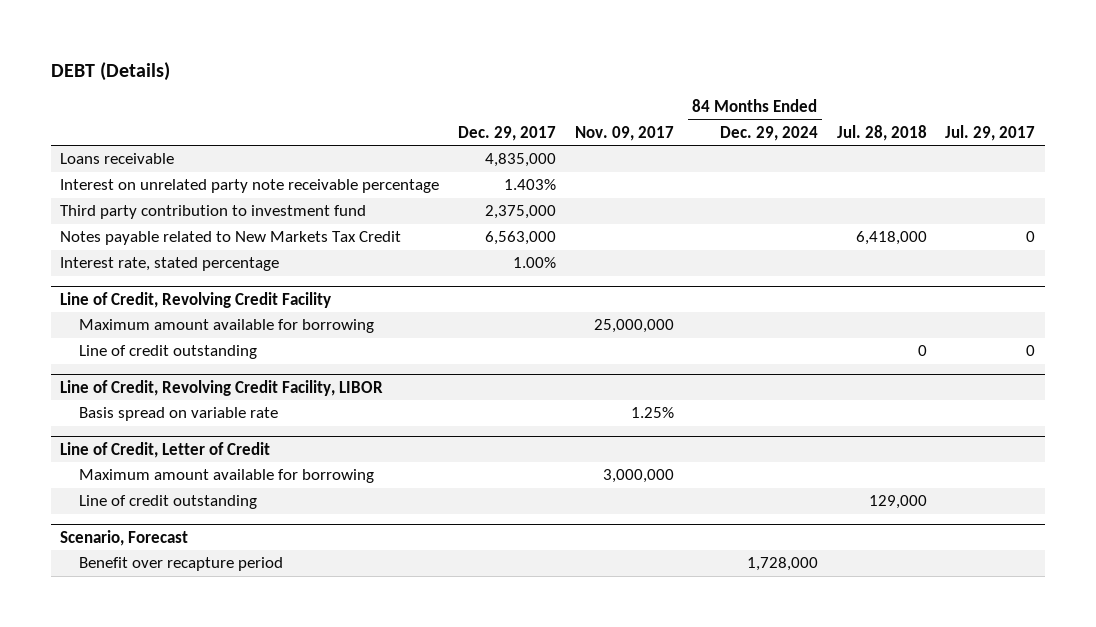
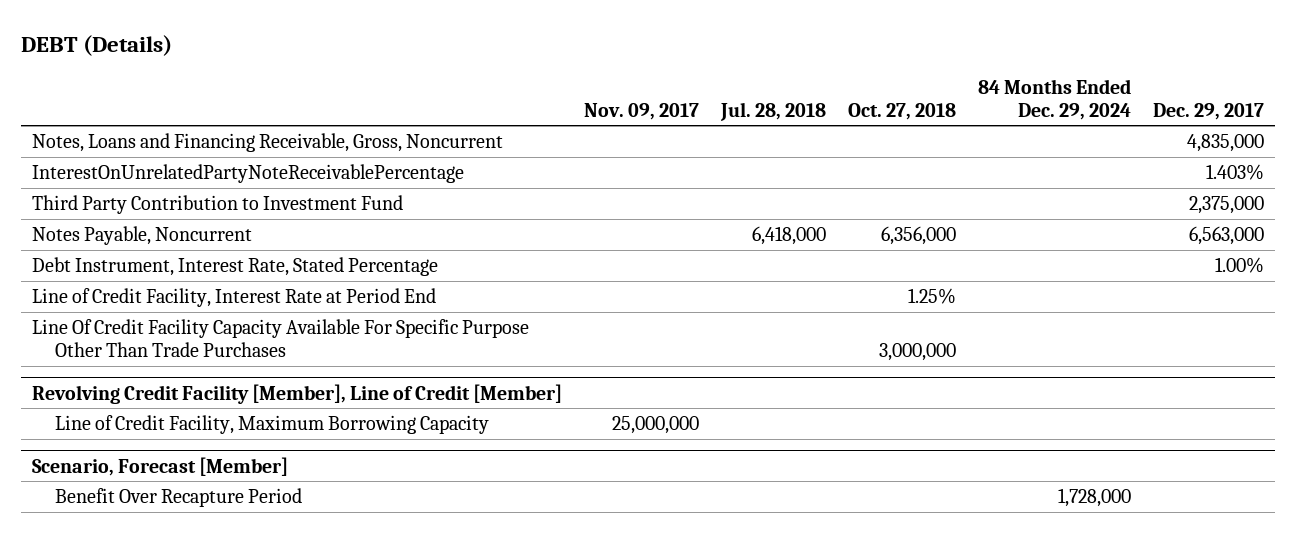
[945,125,1036,142] Jul. 29, 2017 -> none
none -> [848,102,957,120] Oct. 27, 2018
[79,345,258,360] Line of credit outstanding -> none
[60,379,384,396] Line of Credit, Revolving Credit Facility, LIBOR -> none
[79,407,279,422] Basis spread on variable rate -> none
[60,441,271,458] Line of Credit, Letter of Credit -> none
[79,469,375,484] Maximum amount available for borrowing -> none
[79,495,258,510] Line of credit outstanding -> none
[60,153,175,165] Loans receivable -> [31,133,503,153] Notes, Loans and Financing Receivable, Gross, Noncurrent
[60,179,440,194] Interest on unrelated party note receivable percentage -> [31,164,464,184] InterestOnUnrelatedPartyNoteReceivablePercentage
[60,205,367,220] Third party contribution to investment fund -> [31,195,403,215] Third Party Contribution to Investment Fund
[60,231,402,246] Notes payable related to New Markets Tax Credit -> [31,226,252,246] Notes Payable, Noncurrent
[60,257,280,272] Interest rate, stated percentage -> [31,257,438,277] Debt Instrument, Interest Rate, Stated Percentage
none -> [31,288,436,308] Line of Credit Facility, Interest Rate at Period End
none -> [31,319,529,357] Line Of Credit Facility Capacity Available For Specific Purpose Other Than Trade Purchases
[60,291,332,308] Line of Credit, Revolving Credit Facility -> [31,383,562,404] Revolving Credit Facility [Member], Line of Credit [Member]
[79,319,375,334] Maximum amount available for borrowing -> [54,415,489,435] Line of Credit Facility, Maximum Borrowing Capacity
[60,529,189,546] Scenario, Forecast -> [31,456,288,476] Scenario, Forecast [Member]
[79,557,284,572] Benefit over recapture period -> [54,488,302,508] Benefit Over Recapture Period

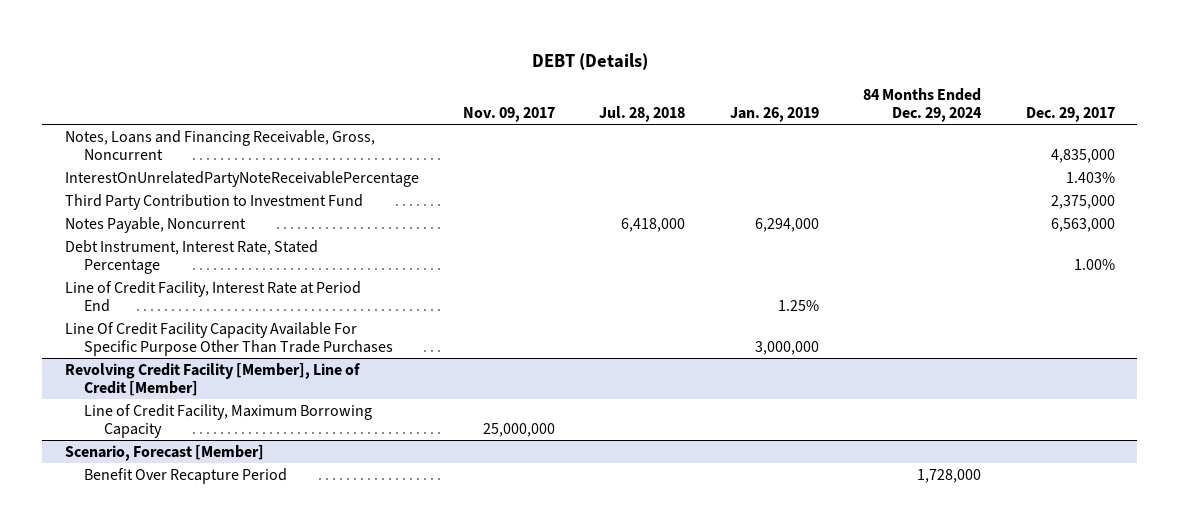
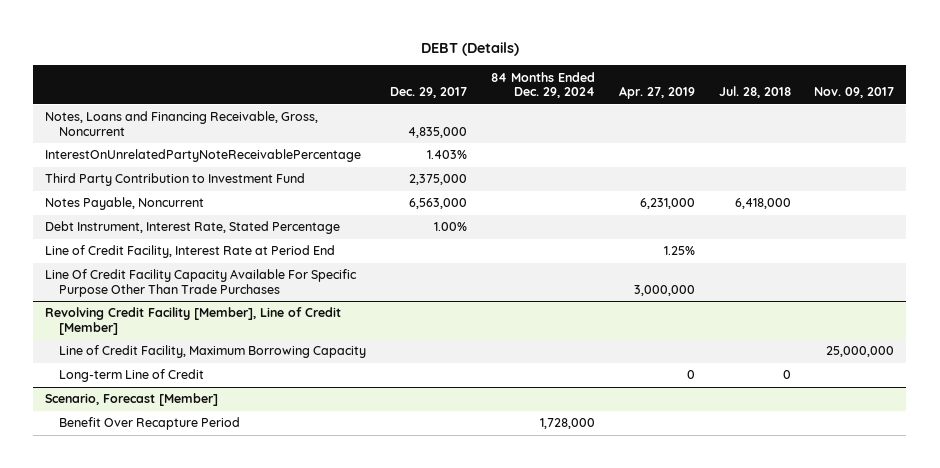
[729,107,819,123] Jan. 26, 2019 -> none
none -> [618,86,695,100] Apr. 27, 2019
none -> [59,369,205,383] Long-term Line of Credit

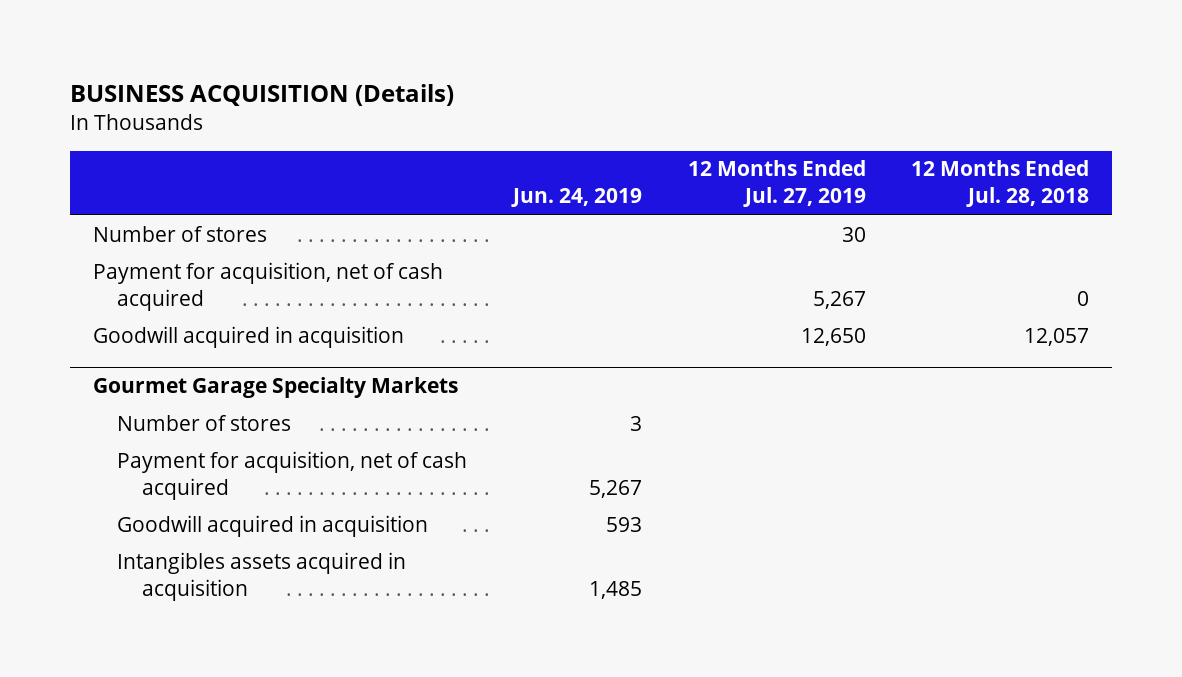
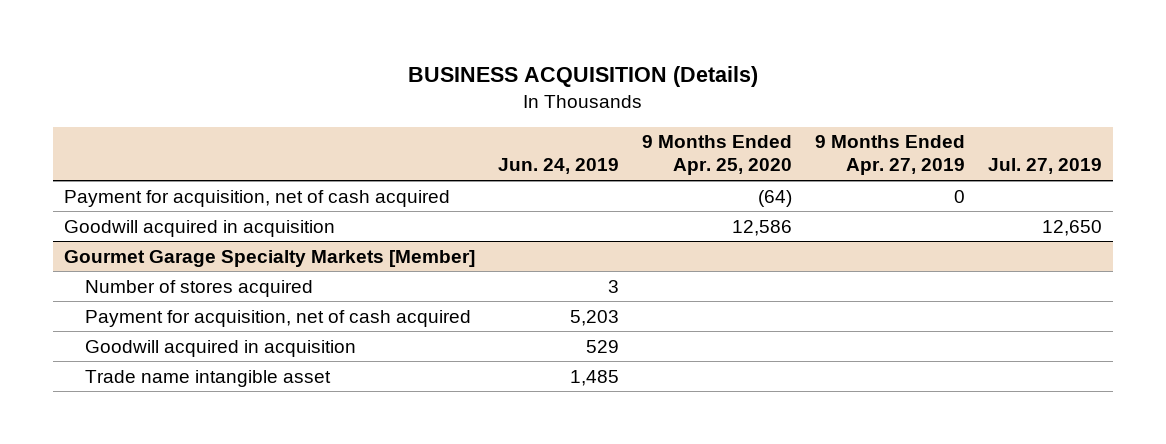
[687,160,866,208] 12 Months Ended Jul. 27, 2019 -> none
[911,160,1090,208] 12 Months Ended Jul. 28, 2018 -> none
none -> [642,135,793,176] 9 Months Ended Apr. 25, 2020
none -> [814,135,965,176] 9 Months Ended Apr. 27, 2019
none -> [987,158,1102,175] Jul. 27, 2019
[93,225,268,242] Number of stores -> none
[93,377,459,399] Gourmet Garage Specialty Markets -> [64,249,476,267] Gourmet Garage Specialty Markets [Member]
[117,414,292,431] Number of stores -> [84,279,313,297] Number of stores acquired
[589,479,643,498] 5,267 -> [570,309,620,326] 5,203
[606,516,643,532] 593 -> [586,339,620,353] 529
[117,551,407,601] Intangibles assets acquired in acquisition -> [84,369,331,387] Trade name intangible asset

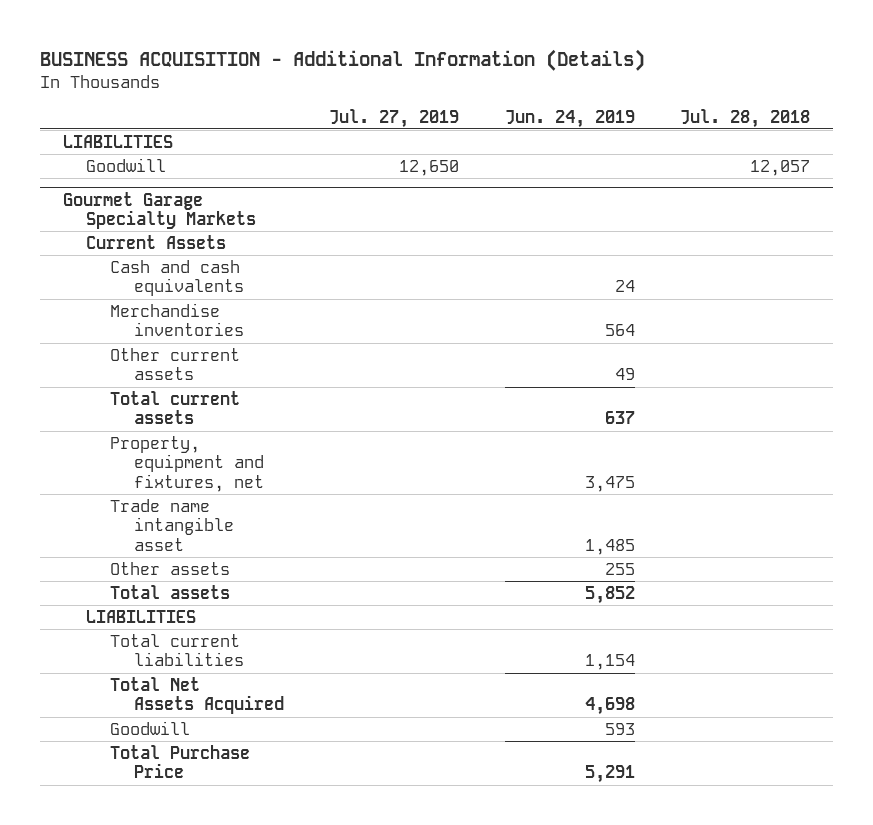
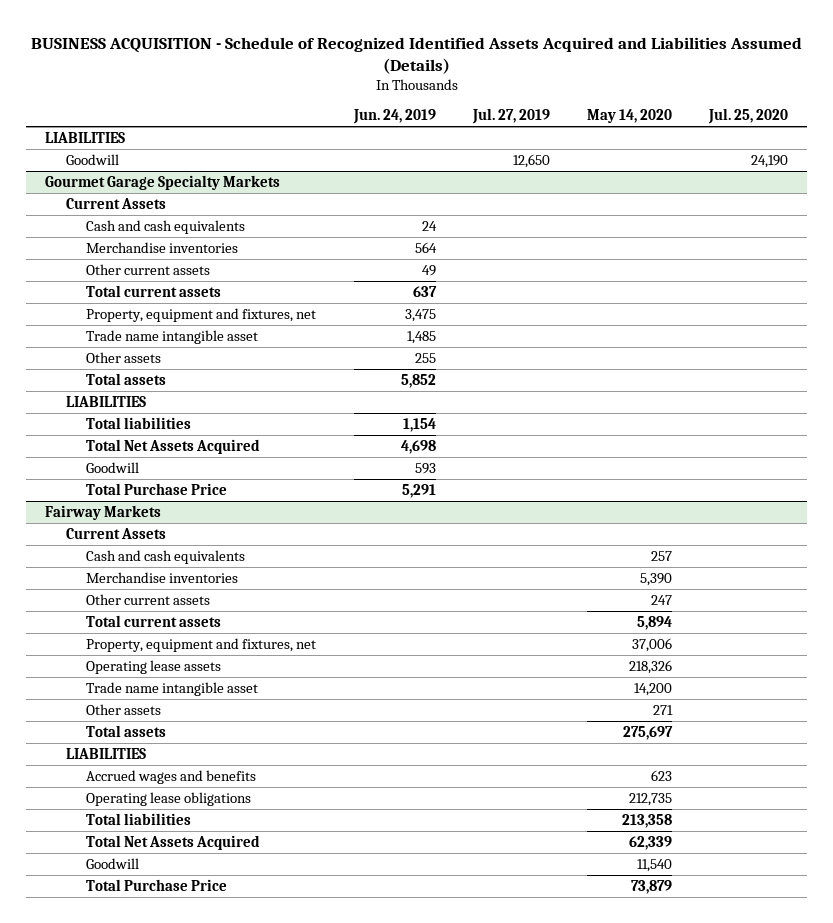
[39,48,645,71] BUSINESS ACQUISITION - Additional Information (Details) -> [30,36,802,74] BUSINESS ACQUISITION - Schedule of Recognized Identified Assets Acquired and Liabilities Assumed (Details)
[680,108,811,128] Jul. 28, 2018 -> none
none -> [587,109,673,124] May 14, 2020
none -> [708,108,789,125] Jul. 25, 2020
[109,633,244,667] Total current liabilities -> [86,416,192,429] Total liabilities
none -> [44,504,161,520] Fairway Markets
none -> [65,527,166,539] Current Assets
none -> [86,549,246,564] Cash and cash equivalents
none -> [86,571,239,583] Merchandise inventories
none -> [86,593,211,605] Other current assets
none -> [86,614,222,627] Total current assets
none -> [86,637,317,652] Property, equipment and fixtures, net
none -> [86,659,222,674] Operating lease assets
none -> [86,681,259,696] Trade name intangible asset
none -> [86,703,162,715] Other assets
none -> [86,724,167,737] Total assets
none -> [65,747,146,759] LIABILITIES
none -> [86,769,257,784] Accrued wages and benefits
none -> [86,791,252,806] Operating lease obligations
none -> [86,812,192,825] Total liabilities
none -> [86,834,261,850] Total Net Assets Acquired
none -> [86,857,140,869] Goodwill
none -> [86,878,228,891] Total Purchase Price

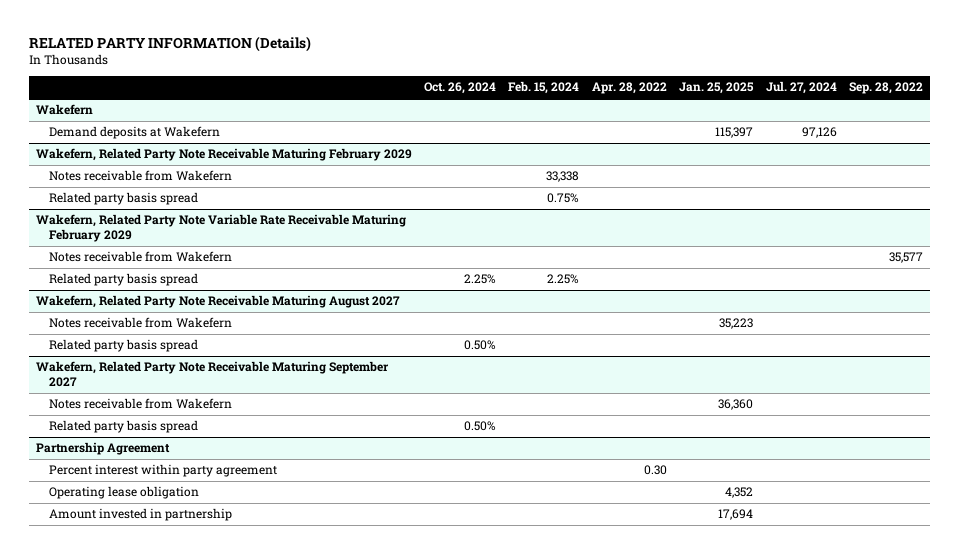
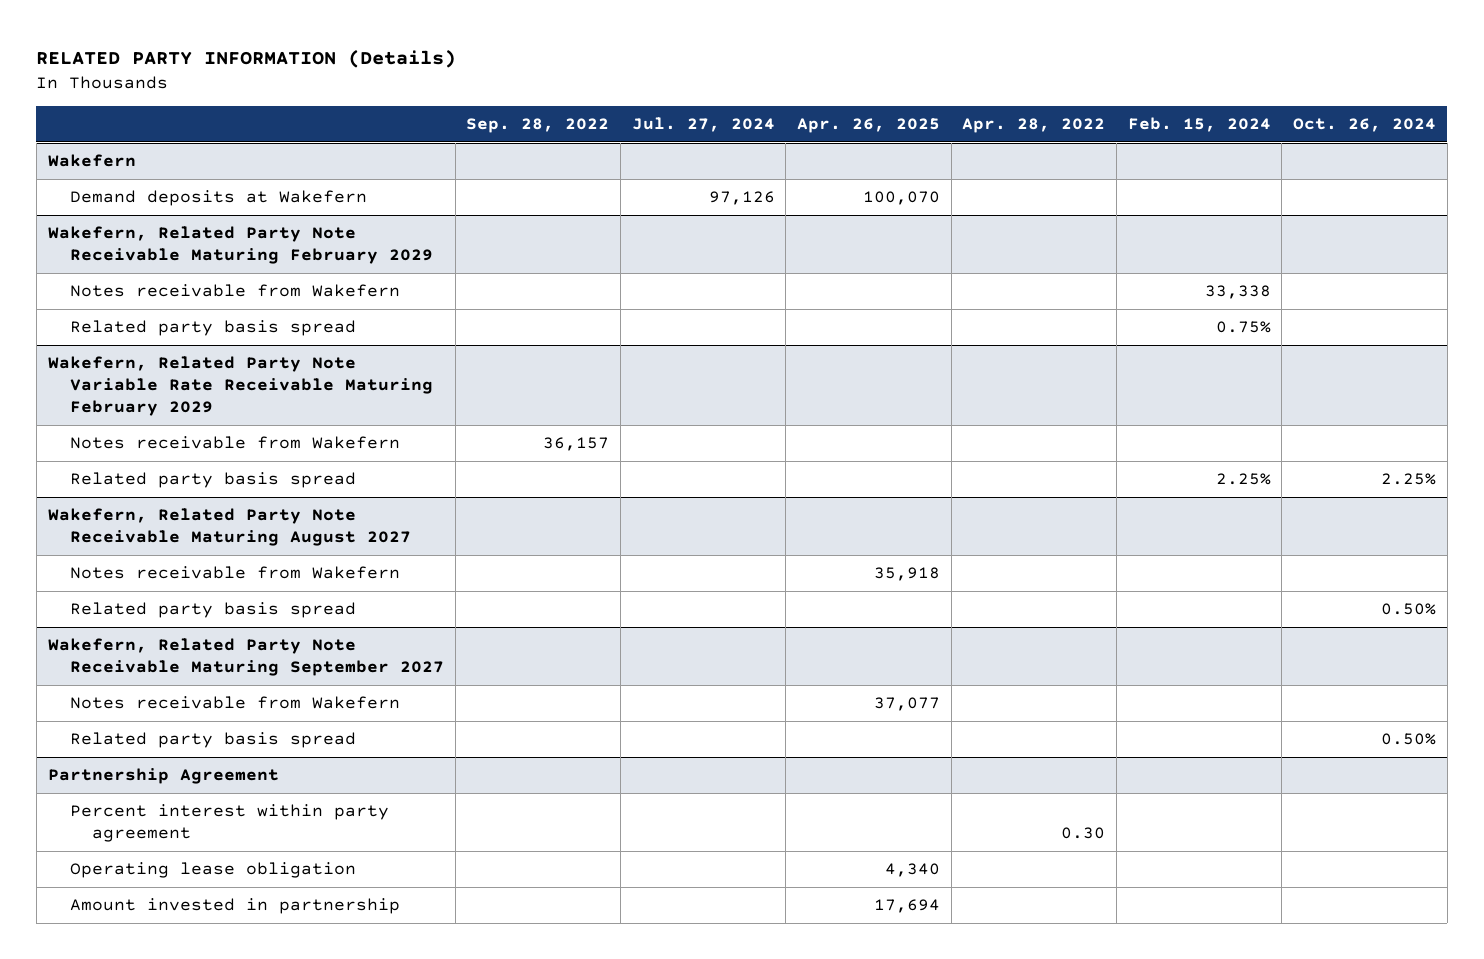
[679,82,755,95] Jan. 25, 2025 -> none
none -> [796,117,940,133] Apr. 26, 2025
[889,252,924,264] 35,577 -> [543,437,610,452] 36,157

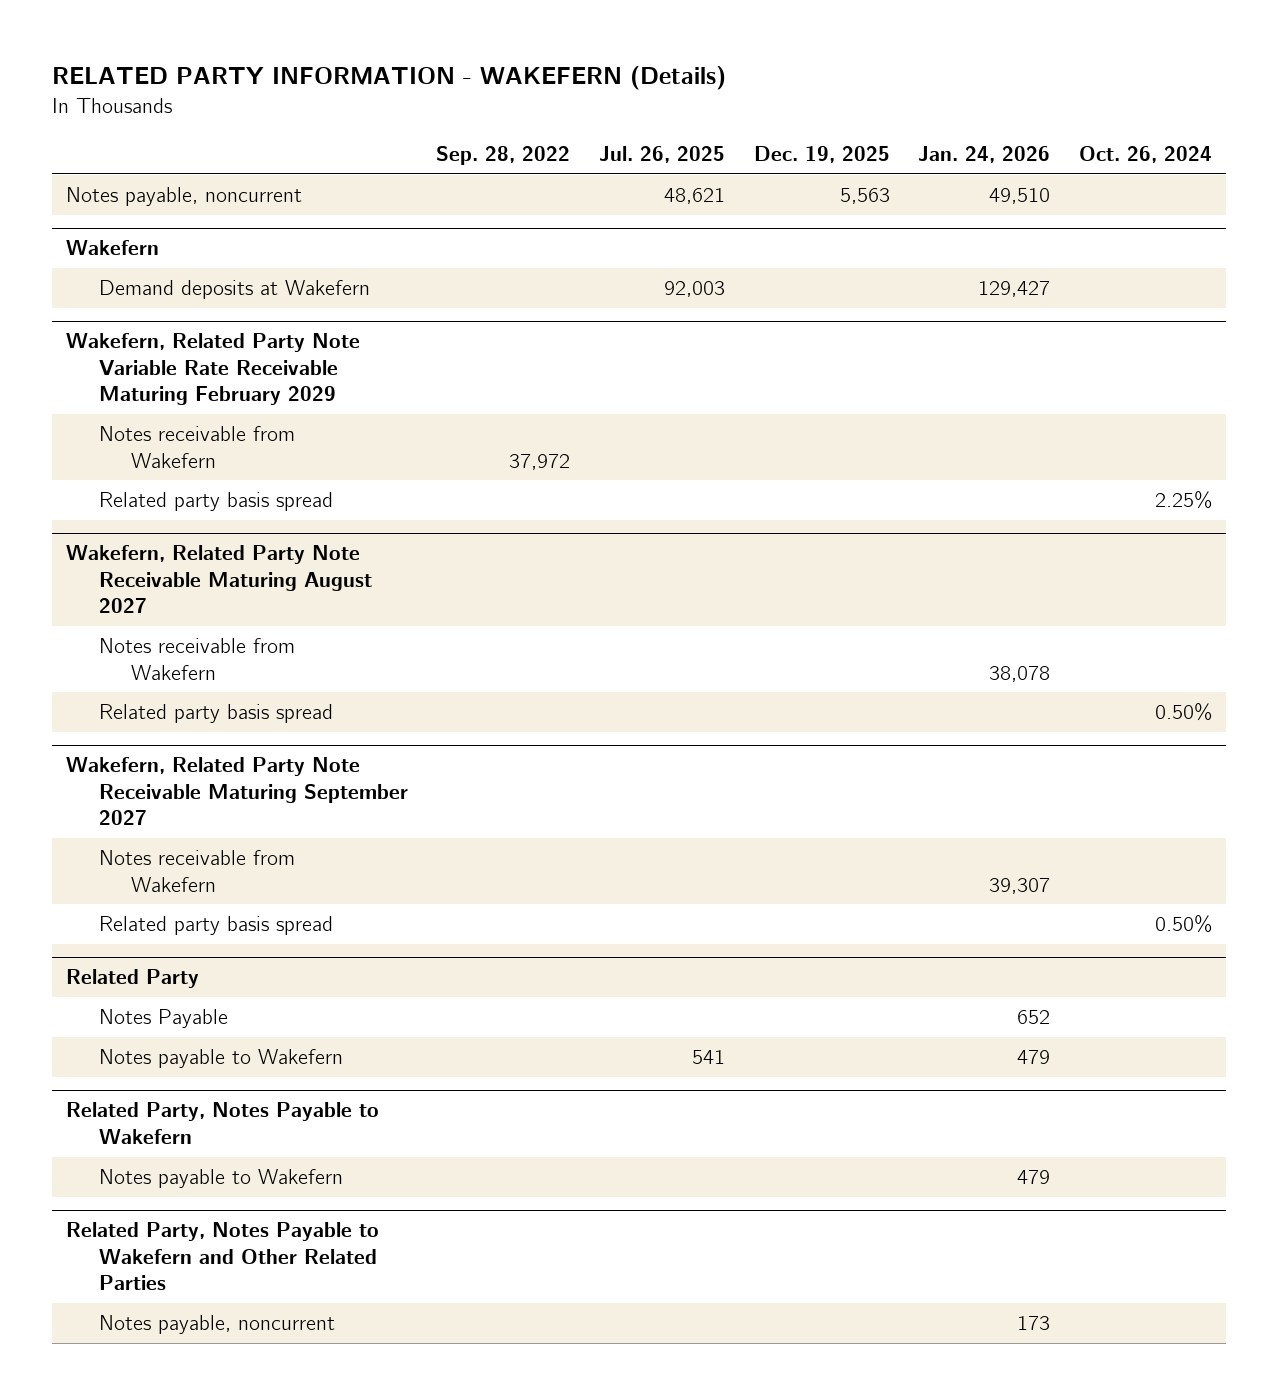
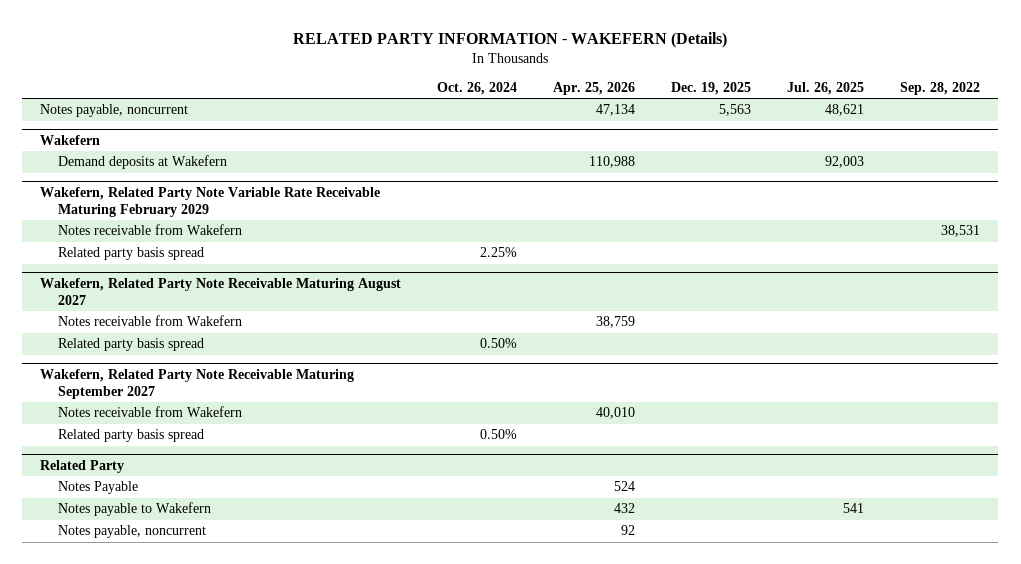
[918,145,1051,163] Jan. 24, 2026 -> none
none -> [553,82,636,96] Apr. 25, 2026
[509,453,571,470] 37,972 -> [941,225,981,238] 38,531
[66,1102,380,1144] Related Party, Notes Payable to Wakefern -> none
[98,1169,343,1189] Notes payable to Wakefern -> none
[66,1222,380,1291] Related Party, Notes Payable to Wakefern and Other Related Parties -> none
[98,1315,335,1335] Notes payable, noncurrent -> none
none -> [58,525,207,539] Notes payable, noncurrent

